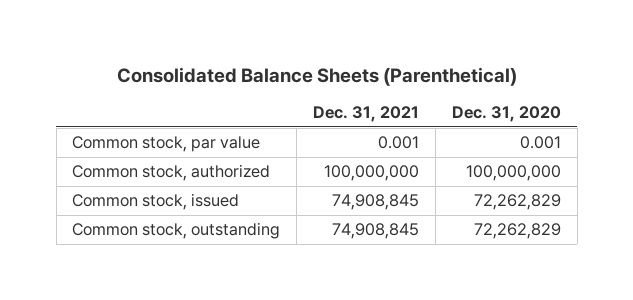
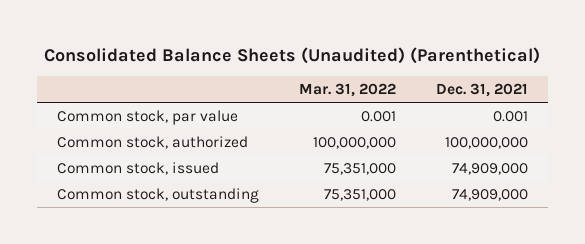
[116,66,517,86] Consolidated Balance Sheets (Parenthetical) -> [44,46,541,64] Consolidated Balance Sheets (Unaudited) (Parenthetical)
[451,106,561,123] Dec. 31, 2020 -> none
none -> [298,83,396,98] Mar. 31, 2022
[332,194,420,211] 74,908,845 -> [451,162,528,175] 74,909,000
[332,223,420,240] 74,908,845 -> [451,188,528,201] 74,909,000

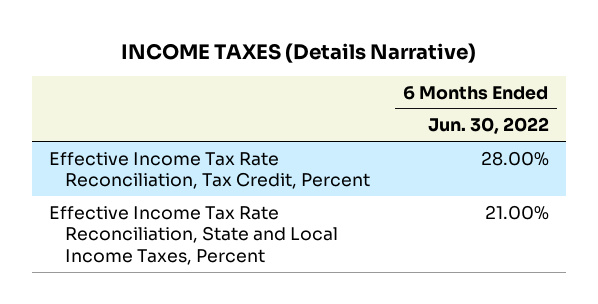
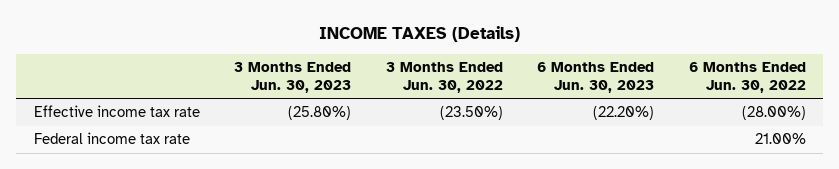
[120,43,476,64] INCOME TAXES (Details Narrative) -> [318,26,520,43] INCOME TAXES (Details)
none -> [234,62,352,94] 3 Months Ended Jun. 30, 2023
none -> [385,62,503,94] 3 Months Ended Jun. 30, 2022
none -> [537,62,655,94] 6 Months Ended Jun. 30, 2023
[48,151,370,190] Effective Income Tax Rate Reconciliation, Tax Credit, Percent -> [33,105,200,118] Effective income tax rate
[480,150,549,166] 28.00% -> [741,106,806,121] (28.00%)
[48,205,338,265] Effective Income Tax Rate Reconciliation, State and Local Income Taxes, Percent -> [33,132,190,145] Federal income tax rate

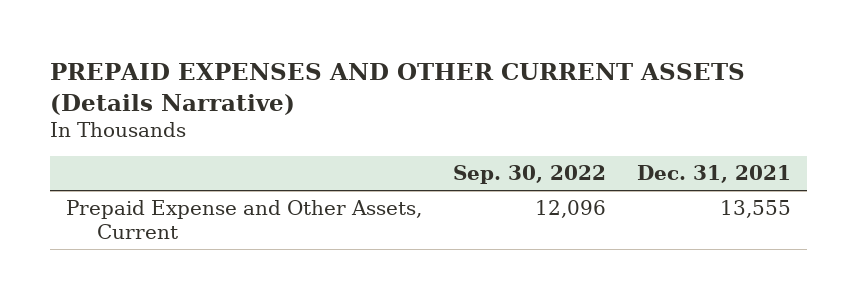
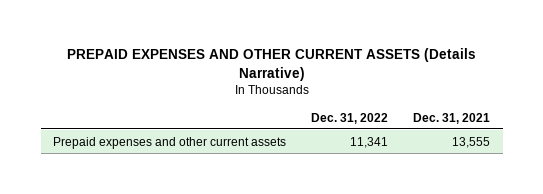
[452,165,606,185] Sep. 30, 2022 -> none
none -> [311,112,389,124] Dec. 31, 2022
[65,200,422,240] Prepaid Expense and Other Assets, Current -> [53,136,287,149] Prepaid expenses and other current assets

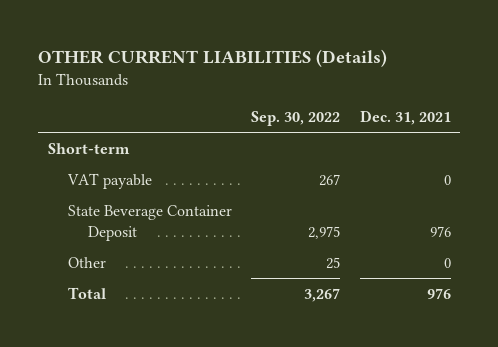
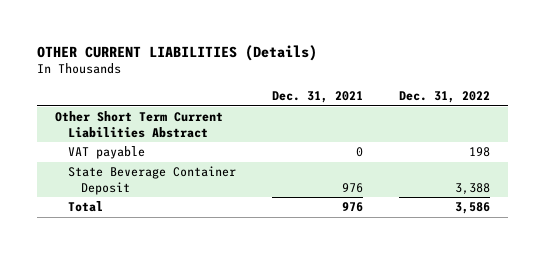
[251,111,341,127] Sep. 30, 2022 -> none
none -> [398,91,490,104] Dec. 31, 2022
[47,142,130,154] Short-term -> [55,111,224,138] Other Short Term Current Liabilities Abstract
[67,256,106,268] Other -> none

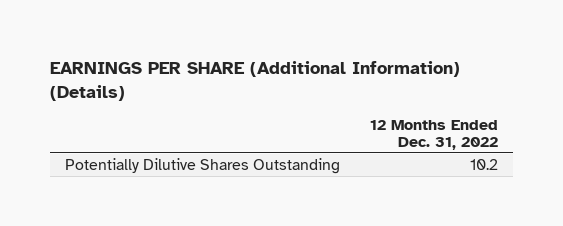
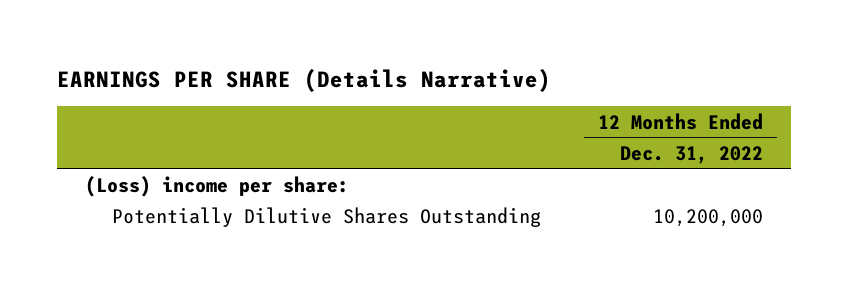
[50,61,461,102] EARNINGS PER SHARE (Additional Information) (Details) -> [56,68,551,92] EARNINGS PER SHARE (Details Narrative)
none -> [85,176,350,198] (Loss) income per share:
[469,159,498,171] 10.2 -> [653,209,764,228] 10,200,000

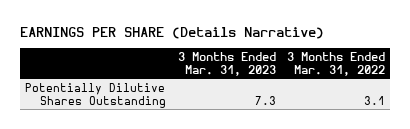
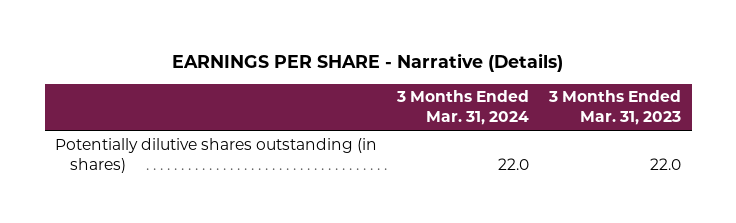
[19,26,324,39] EARNINGS PER SHARE (Details Narrative) -> [172,53,564,73] EARNINGS PER SHARE - Narrative (Details)
[286,51,385,76] 3 Months Ended Mar. 31, 2022 -> none
none -> [396,90,530,126] 3 Months Ended Mar. 31, 2024
[25,82,167,108] Potentially Dilutive Shares Outstanding -> [54,137,377,173] Potentially dilutive shares outstanding (in shares)
[254,95,276,105] 7.3 -> [650,157,682,170] 22.0

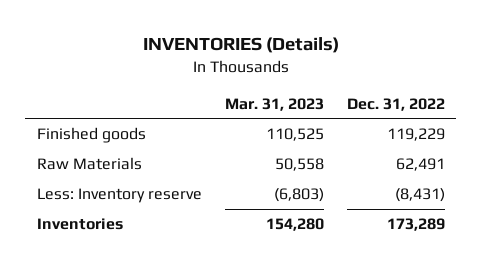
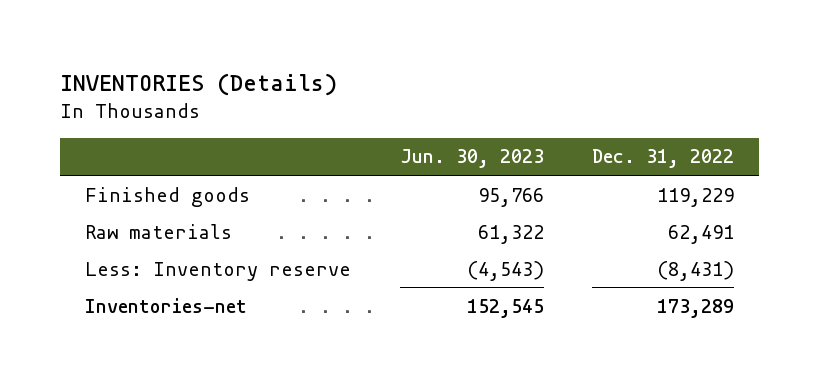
[224,97,324,111] Mar. 31, 2023 -> none
none -> [399,149,544,169] Jun. 30, 2023
[36,157,142,171] Raw Materials -> [84,223,232,239] Raw materials
[36,218,123,231] Inventories -> [84,297,247,313] Inventories-net

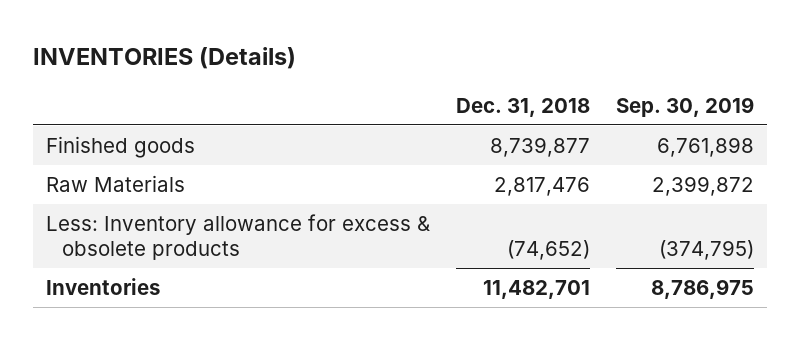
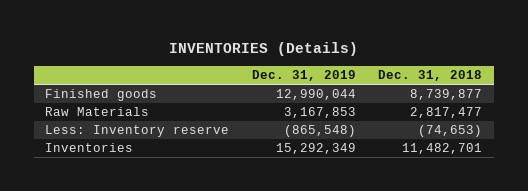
[615,96,754,117] Sep. 30, 2019 -> none
none -> [251,70,356,82] Dec. 31, 2019
[493,177,590,197] 2,817,476 -> [410,107,483,119] 2,817,477
[45,214,430,261] Less: Inventory allowance for excess & obsolete products -> [45,125,230,138] Less: Inventory reserve
[506,240,590,261] (74,652) -> [418,125,483,138] (74,653)

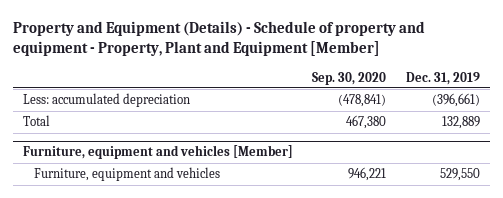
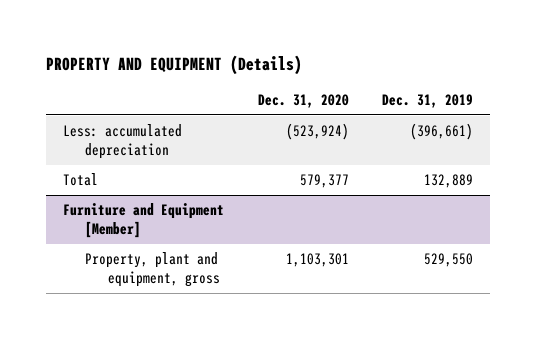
[12,20,425,57] Property and Equipment (Details) - Schedule of property and equipment - Property, Plant and Equipment [Member] -> [46,54,303,75] PROPERTY AND EQUIPMENT (Details)
[312,71,387,85] Sep. 30, 2020 -> none
none -> [257,94,349,109] Dec. 31, 2020
[22,145,293,160] Furniture, equipment and vehicles [Member] -> [63,203,225,239] Furniture and Equipment [Member]
[34,167,221,182] Furniture, equipment and vehicles -> [85,252,220,288] Property, plant and equipment, gross

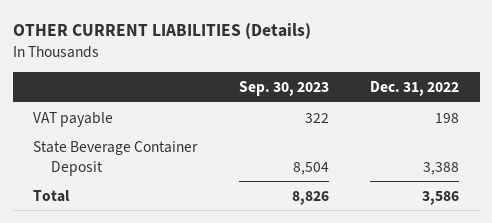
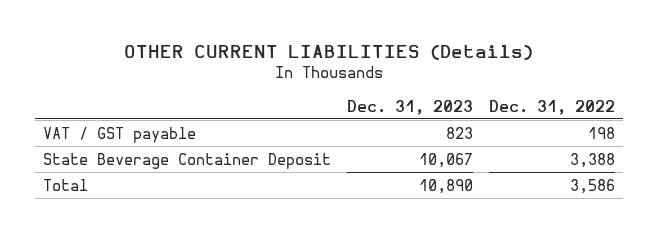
[238,81,329,97] Sep. 30, 2023 -> none
none -> [347,99,474,115] Dec. 31, 2023
[33,111,114,127] VAT payable -> [43,126,197,143] VAT / GST payable

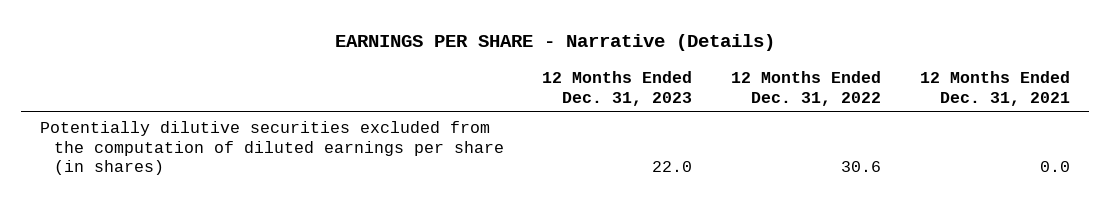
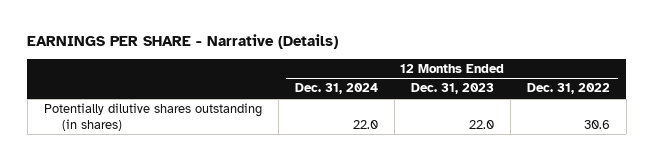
[919,71,1070,106] 12 Months Ended Dec. 31, 2021 -> none
none -> [294,83,378,95] Dec. 31, 2024
[40,120,504,176] Potentially dilutive securities excluded from the computation of diluted earnings per share (in shares) -> [43,103,262,131] Potentially dilutive shares outstanding (in shares)

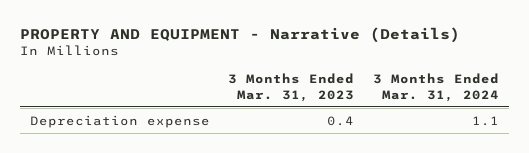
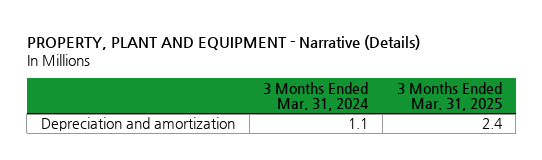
[20,26,461,43] PROPERTY AND EQUIPMENT - Narrative (Details) -> [26,35,420,51] PROPERTY, PLANT AND EQUIPMENT - Narrative (Details)
[228,73,355,102] 3 Months Ended Mar. 31, 2023 -> none
none -> [396,81,502,112] 3 Months Ended Mar. 31, 2025
[29,114,210,128] Depreciation expense -> [40,117,235,132] Depreciation and amortization

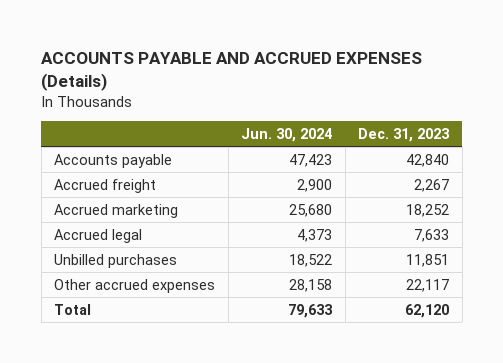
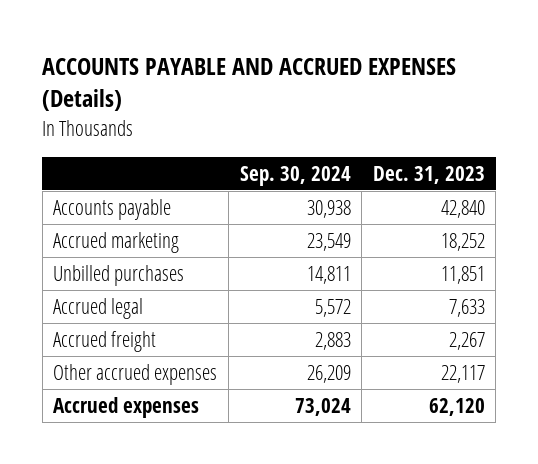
[241,128,333,143] Jun. 30, 2024 -> none
none -> [239,165,351,186] Sep. 30, 2024
[54,228,143,243] Accrued legal -> [53,298,144,320] Accrued legal
[54,178,157,193] Accrued freight -> [53,331,157,353] Accrued freight
[54,303,92,315] Total -> [53,397,200,419] Accrued expenses

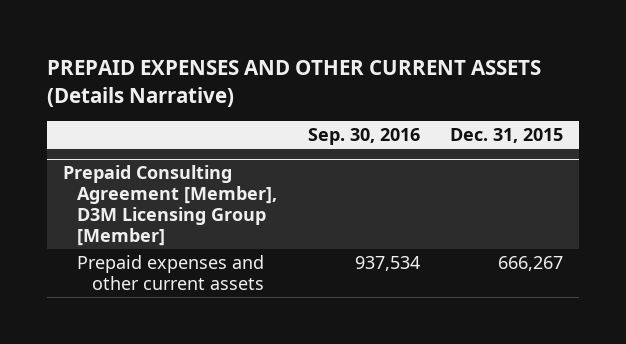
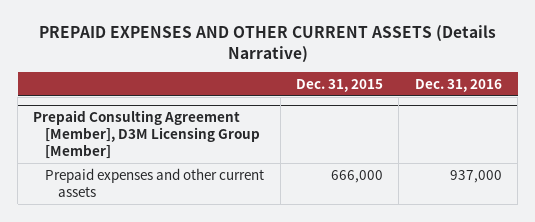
[307,128,420,146] Sep. 30, 2016 -> none
none -> [414,78,502,92] Dec. 31, 2016
[498,255,564,271] 666,267 -> [331,169,384,183] 666,000

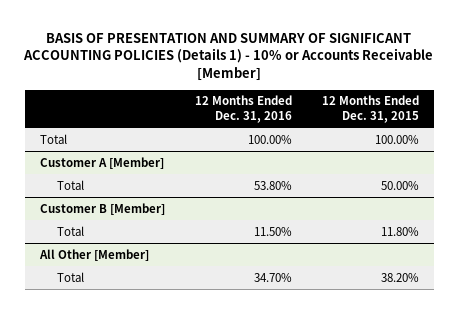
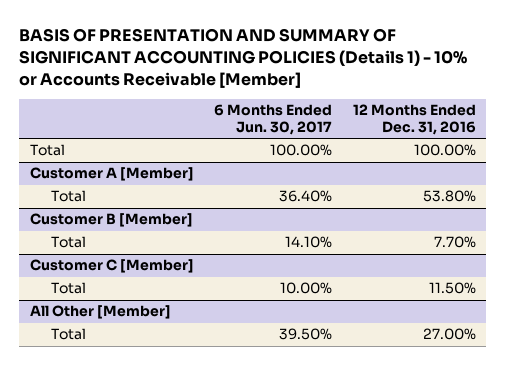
[321,95,419,123] 12 Months Ended Dec. 31, 2015 -> none
none -> [214,104,333,135] 6 Months Ended Jun. 30, 2017
none -> [51,236,87,249] Total
none -> [29,259,194,274] Customer C [Member]
[253,272,292,282] 34.70% -> [422,328,476,341] 27.00%

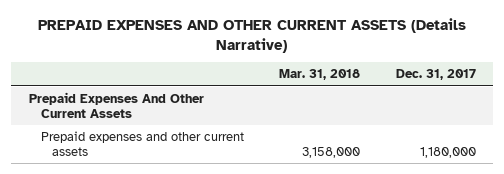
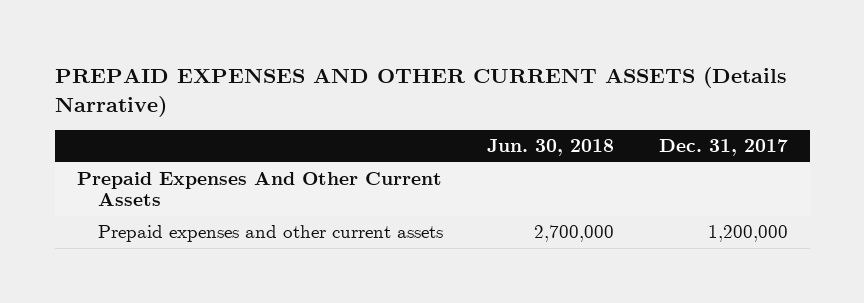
[279,69,361,81] Mar. 31, 2018 -> none
none -> [487,139,615,157] Jun. 30, 2018
[419,147,476,159] 1,180,000 -> [707,225,788,243] 1,200,000

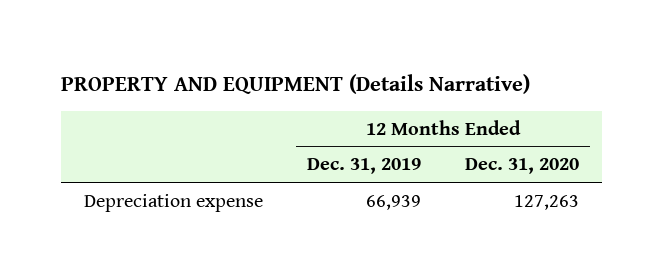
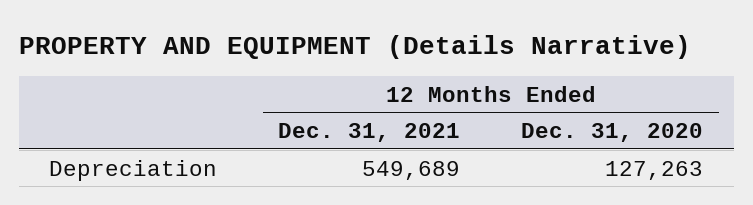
[306,158,421,175] Dec. 31, 2019 -> none
none -> [278,123,461,143] Dec. 31, 2021
[83,193,263,212] Depreciation expense -> [49,159,218,181] Depreciation

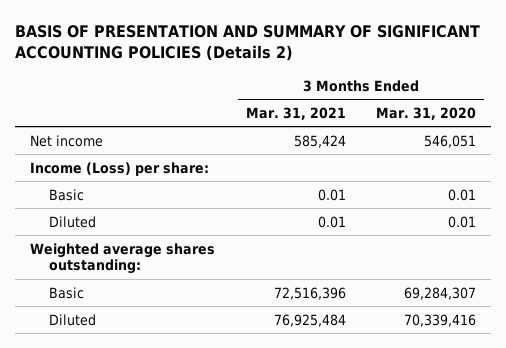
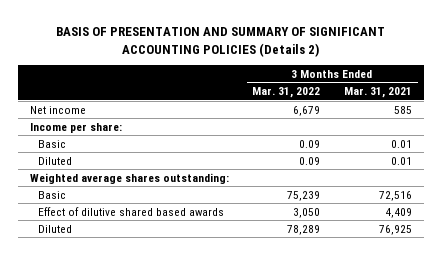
[376,106,477,120] Mar. 31, 2020 -> none
none -> [252,87,321,99] Mar. 31, 2022
[293,134,346,148] 585,424 -> [394,105,413,114] 585
[30,161,210,176] Income (Loss) per share: -> [29,122,122,133] Income per share:
[273,286,346,300] 72,516,396 -> [379,190,413,201] 72,516
none -> [38,206,225,216] Effect of dilutive shared based awards
[273,313,346,327] 76,925,484 -> [379,224,413,235] 76,925

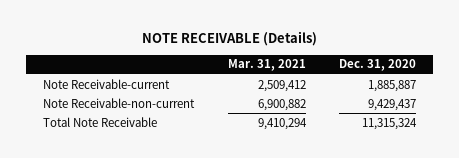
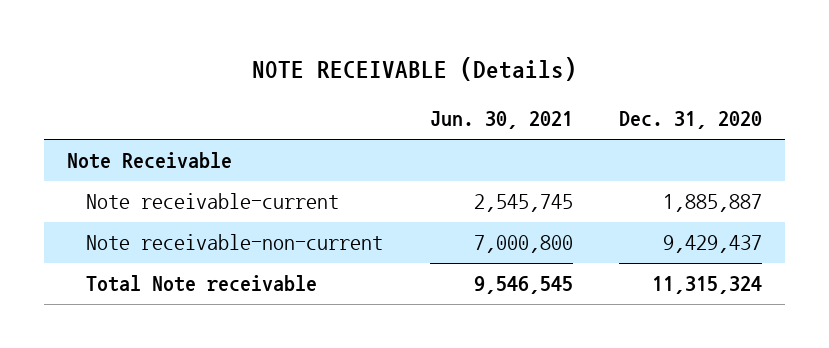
[227,59,306,72] Mar. 31, 2021 -> none
none -> [429,111,573,130] Jun. 30, 2021
none -> [66,152,232,170] Note Receivable
[42,78,170,89] Note Receivable-current -> [86,193,340,210] Note receivable-current
[42,97,195,108] Note Receivable-non-current -> [86,234,384,251] Note receivable-non-current
[42,116,157,127] Total Note Receivable -> [86,275,318,293] Total Note receivable

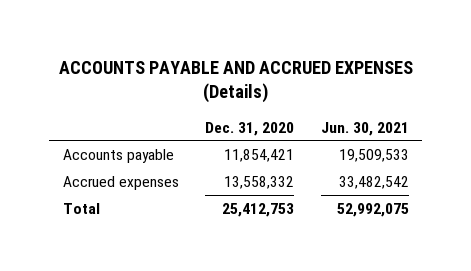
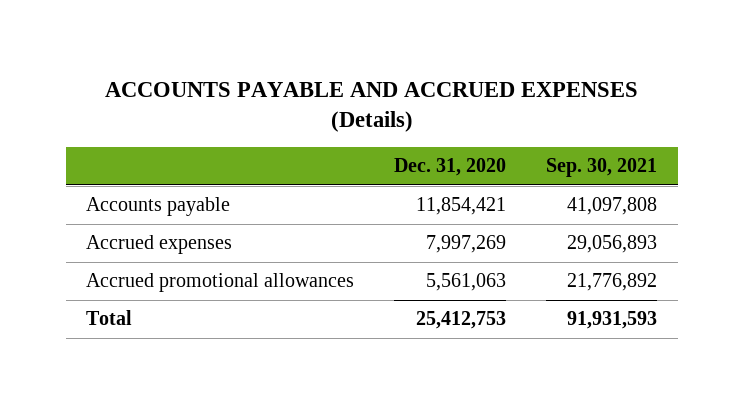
[320,121,409,136] Jun. 30, 2021 -> none
none -> [546,158,658,178] Sep. 30, 2021
[224,175,295,189] 13,558,332 -> [426,235,507,254] 7,997,269
none -> [85,273,354,293] Accrued promotional allowances

